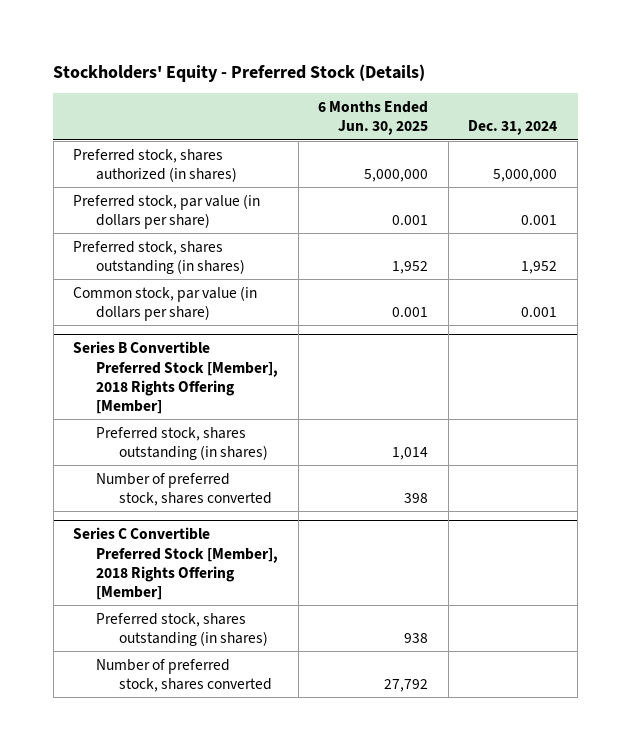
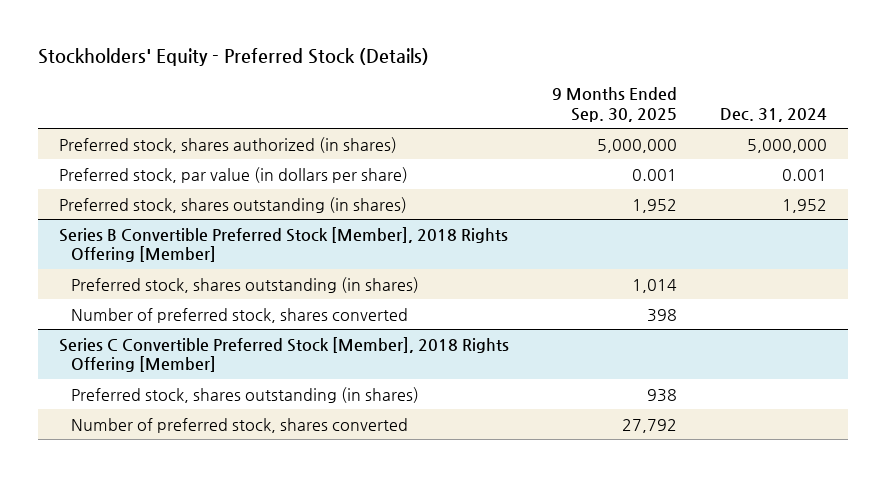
[318,101,429,136] 6 Months Ended Jun. 30, 2025 -> none
none -> [552,86,678,122] 9 Months Ended Sep. 30, 2025
[73,285,258,321] Common stock, par value (in dollars per share) -> none

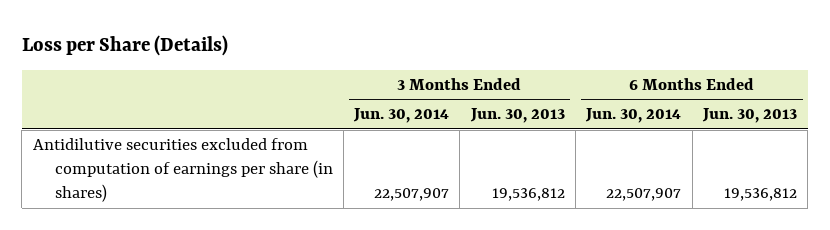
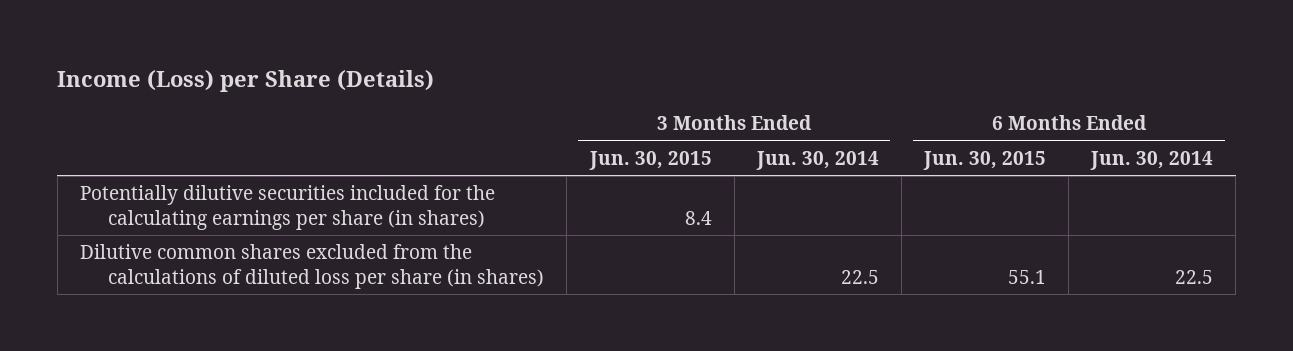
[21,35,228,57] Loss per Share (Details) -> [57,69,435,92] Income (Loss) per Share (Details)
[469,108,565,124] Jun. 30, 2013 -> none
[702,108,798,124] Jun. 30, 2013 -> none
none -> [588,150,712,170] Jun. 30, 2015
none -> [923,150,1047,170] Jun. 30, 2015
none -> [79,185,495,230] Potentially dilutive securities included for the calculating earnings per share (in shares)
[32,138,333,203] Antidilutive securities excluded from computation of earnings per share (in shares) -> [79,244,545,289] Dilutive common shares excluded from the calculations of diluted loss per share (in shares)
[374,188,450,202] 22,507,907 -> [840,269,879,284] 22.5
[606,188,682,202] 22,507,907 -> [1175,269,1214,284] 22.5

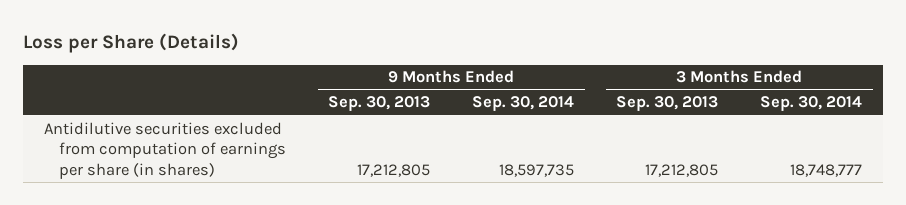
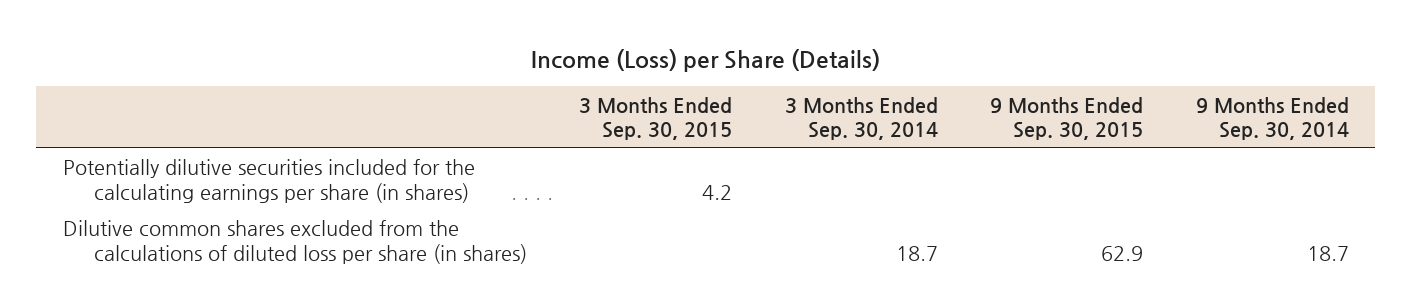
[22,33,239,54] Loss per Share (Details) -> [530,48,880,72] Income (Loss) per Share (Details)
[328,96,431,112] Sep. 30, 2013 -> none
[616,96,719,112] Sep. 30, 2013 -> none
none -> [579,96,733,141] 3 Months Ended Sep. 30, 2015
none -> [990,96,1144,141] 9 Months Ended Sep. 30, 2015
none -> [62,159,475,203] Potentially dilutive securities included for the calculating earnings per share (in shares)
[43,121,287,179] Antidilutive securities excluded from computation of earnings per share (in shares) -> [62,220,527,264] Dilutive common shares excluded from the calculations of diluted loss per share (in shares)
[499,163,575,177] 18,597,735 -> [1306,245,1349,261] 18.7
[790,163,863,177] 18,748,777 -> [895,245,938,261] 18.7

